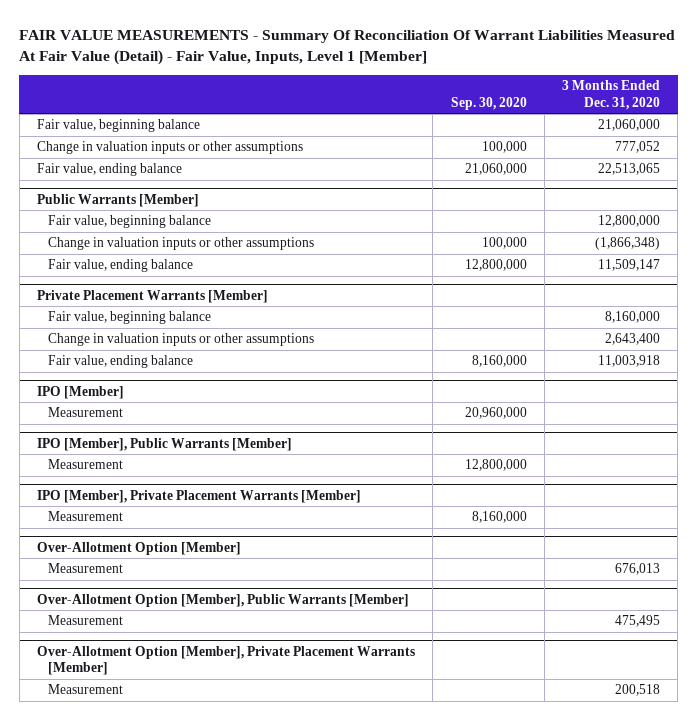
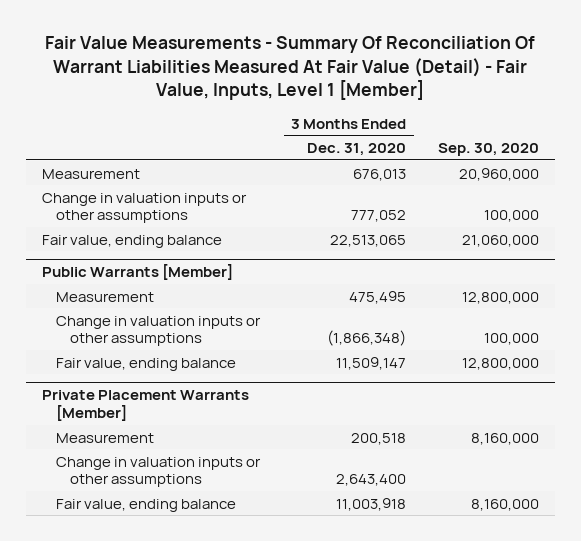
[19,30,676,66] FAIR VALUE MEASUREMENTS - Summary Of Reconciliation Of Warrant Liabilities Measured At Fair Value (Detail) - Fair Value, Inputs, Level 1 [Member] -> [45,36,536,101] Fair Value Measurements - Summary Of Reconciliation Of Warrant Liabilities Measured At Fair Value (Detail) - Fair Value, Inputs, Level 1 [Member]
[37,119,201,133] Fair value, beginning balance -> none
none -> [41,168,140,179] Measurement
[47,215,211,229] Fair value, beginning balance -> none
none -> [55,291,154,302] Measurement
[47,311,211,325] Fair value, beginning balance -> none
none -> [55,432,154,443] Measurement
[37,385,125,399] IPO [Member] -> none
[47,407,123,418] Measurement -> none
[37,437,293,451] IPO [Member], Public Warrants [Member] -> none
[47,459,123,470] Measurement -> none
[37,489,362,503] IPO [Member], Private Placement Warrants [Member] -> none
[47,511,123,522] Measurement -> none
[37,541,242,555] Over-Allotment Option [Member] -> none
[47,563,123,574] Measurement -> none
[37,593,410,607] Over-Allotment Option [Member], Public Warrants [Member] -> none
[47,615,123,626] Measurement -> none
[37,645,416,675] Over-Allotment Option [Member], Private Placement Warrants [Member] -> none
[47,684,123,695] Measurement -> none

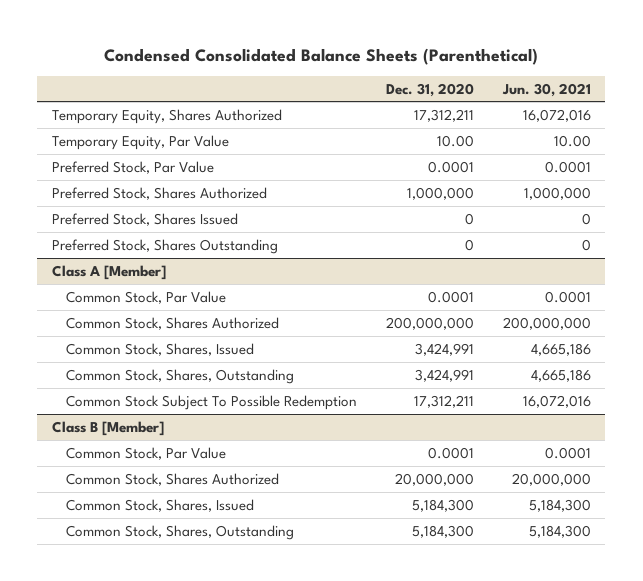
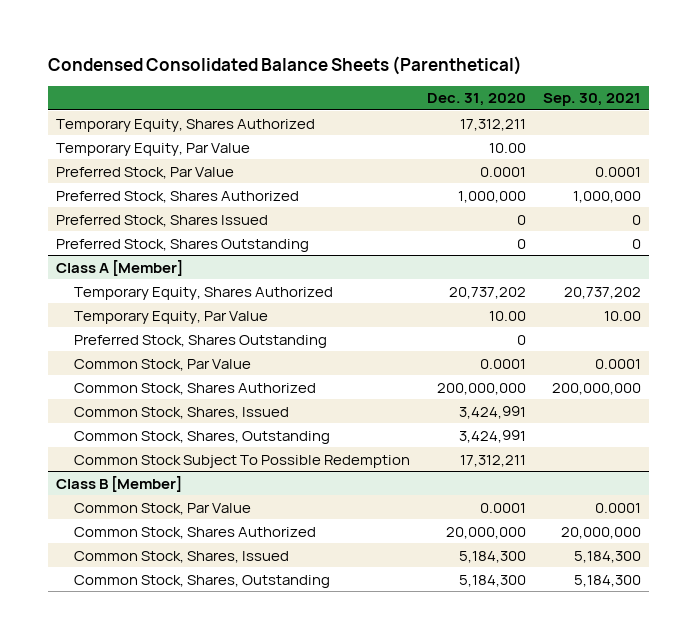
[501,82,591,97] Jun. 30, 2021 -> none
none -> [542,93,641,107] Sep. 30, 2021
none -> [74,286,334,300] Temporary Equity, Shares Authorized
none -> [74,310,269,324] Temporary Equity, Par Value
none -> [74,334,328,348] Preferred Stock, Shares Outstanding

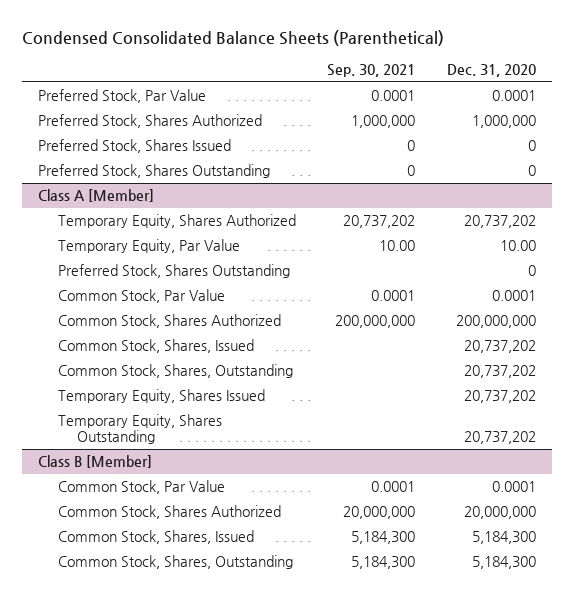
[56,118,316,132] Temporary Equity, Shares Authorized -> none
[56,142,251,156] Temporary Equity, Par Value -> none
[74,454,411,468] Common Stock Subject To Possible Redemption -> none
[458,405,526,419] 3,424,991 -> [463,340,536,354] 20,737,202
[458,429,526,443] 3,424,991 -> [463,365,536,379] 20,737,202
none -> [57,389,265,404] Temporary Equity, Shares Issued
none -> [57,414,222,444] Temporary Equity, Shares Outstanding

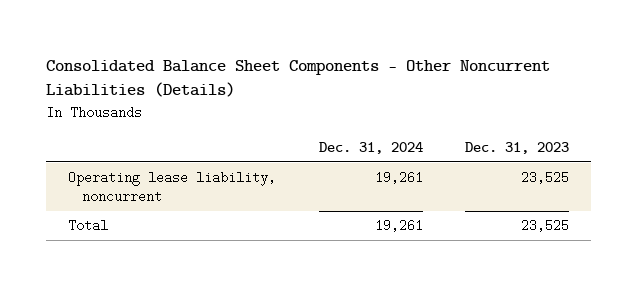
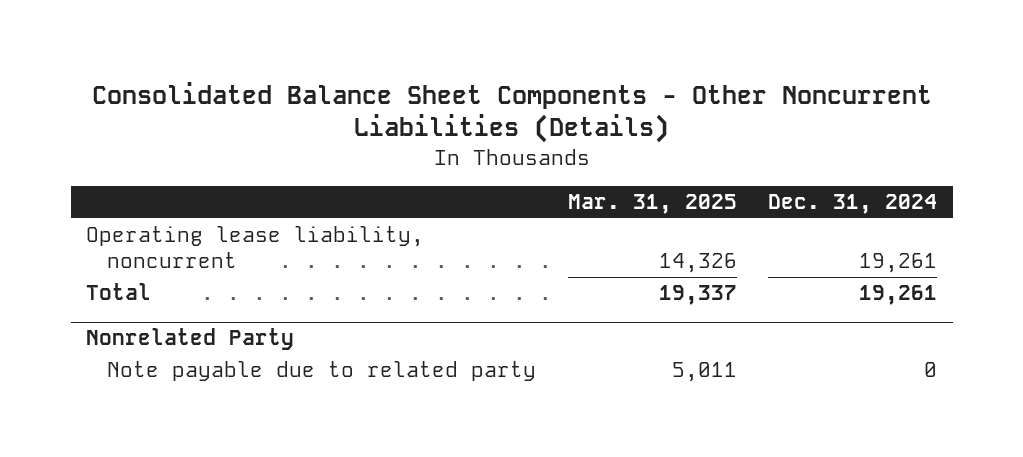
[465,141,570,154] Dec. 31, 2023 -> none
none -> [567,194,737,215] Mar. 31, 2025
none -> [86,328,295,351] Nonrelated Party
none -> [107,361,537,382] Note payable due to related party

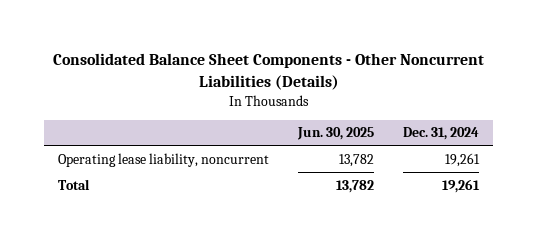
[567,194,737,215] Mar. 31, 2025 -> none
none -> [297,127,375,141] Jun. 30, 2025
[86,328,295,351] Nonrelated Party -> none
[107,361,537,382] Note payable due to related party -> none

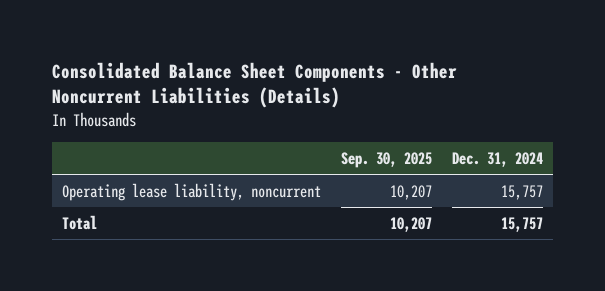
[297,127,375,141] Jun. 30, 2025 -> none
none -> [340,151,432,168] Sep. 30, 2025
[444,152,480,167] 19,261 -> [500,184,543,200] 15,757
[441,178,480,193] 19,261 -> [500,216,543,232] 15,757

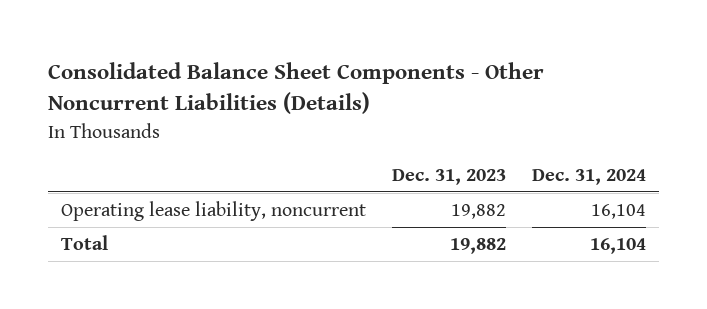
[340,151,432,168] Sep. 30, 2025 -> none
none -> [392,169,507,186] Dec. 31, 2023
[500,184,543,200] 15,757 -> [591,204,647,220] 16,104
[500,216,543,232] 15,757 -> [590,238,647,255] 16,104

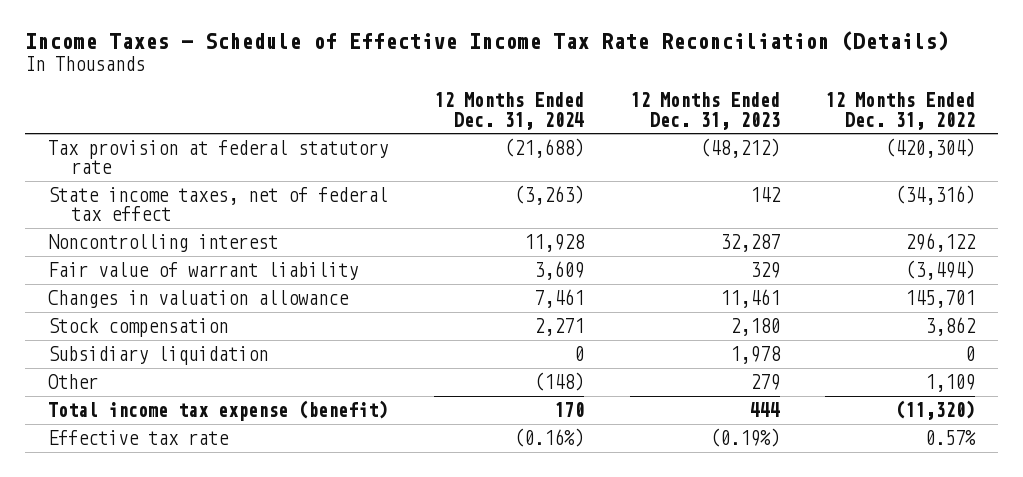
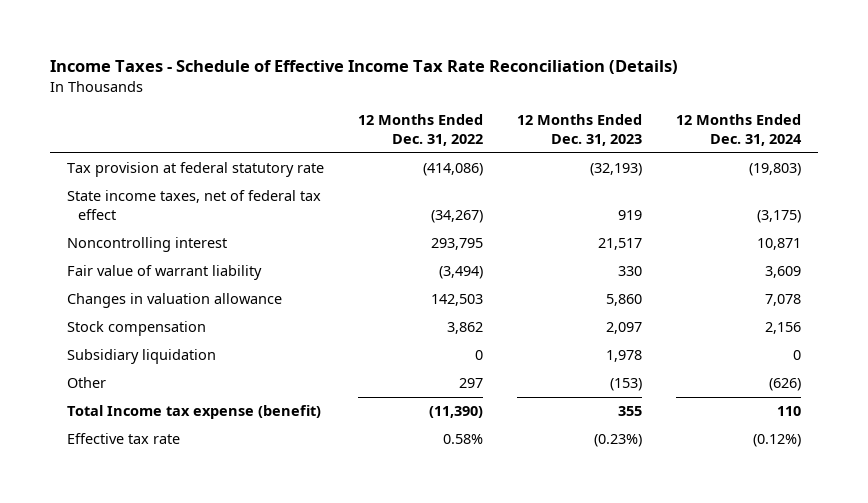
[503,138,584,159] (21,688) -> [748,163,801,177] (19,803)
[699,138,780,159] (48,212) -> [589,163,642,177] (32,193)
[885,138,976,159] (420,304) -> [422,163,483,177] (414,086)
[513,185,584,206] (3,263) -> [756,209,801,223] (3,175)
[749,187,781,203] 142 -> [617,209,642,220] 919
[895,185,976,206] (34,316) -> [430,209,483,223] (34,267)
[523,234,585,253] 11,928 -> [756,238,801,251] 10,871
[719,234,780,253] 32,287 -> [597,238,642,251] 21,517
[905,233,977,253] 296,122 -> [430,238,483,251] 293,795
[749,262,780,279] 329 -> [617,266,642,277] 330
[533,289,584,309] 7,461 -> [764,294,801,307] 7,078
[719,289,780,309] 11,461 -> [605,294,642,307] 5,860
[905,290,976,309] 145,701 -> [430,294,483,307] 142,503
[533,318,584,337] 2,271 -> [764,322,801,335] 2,156
[729,318,780,337] 2,180 -> [605,322,642,335] 2,097
[533,372,584,392] (148) -> [768,378,801,392] (626)
[749,374,780,391] 279 -> [609,378,642,392] (153)
[925,374,976,393] 1,109 -> [458,378,483,389] 297
[47,400,388,422] Total income tax expense (benefit) -> [66,405,321,420] Total Income tax expense (benefit)
[553,402,584,418] 170 -> [776,406,801,417] 110
[749,402,780,418] 444 -> [617,406,642,417] 355
[895,400,976,421] (11,320) -> [428,406,483,419] (11,390)
[513,428,584,448] (0.16%) -> [752,434,801,448] (0.12%)
[709,428,780,448] (0.19%) -> [593,434,642,448] (0.23%)
[925,430,977,446] 0.57% -> [442,434,483,445] 0.58%

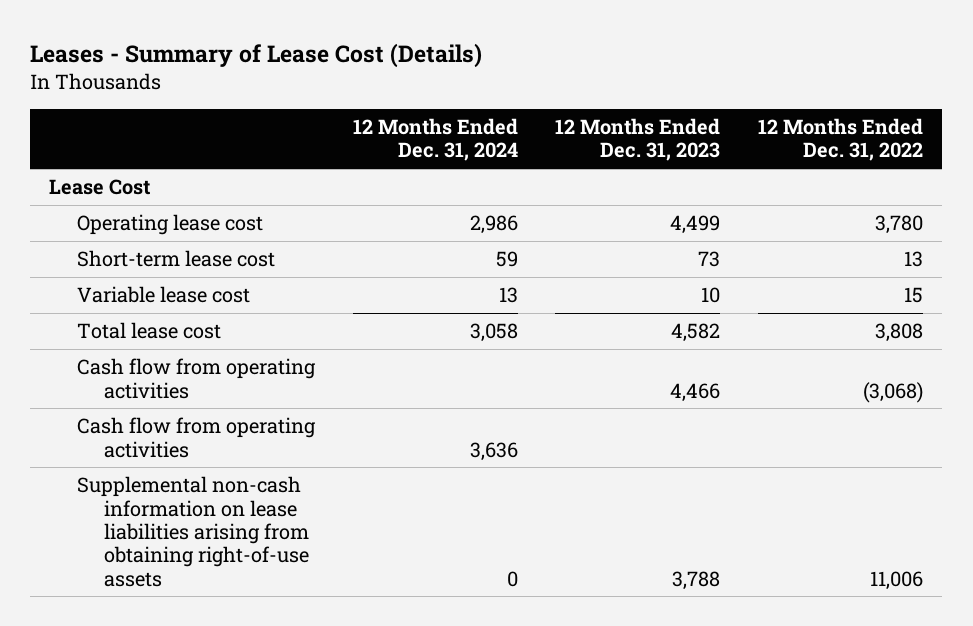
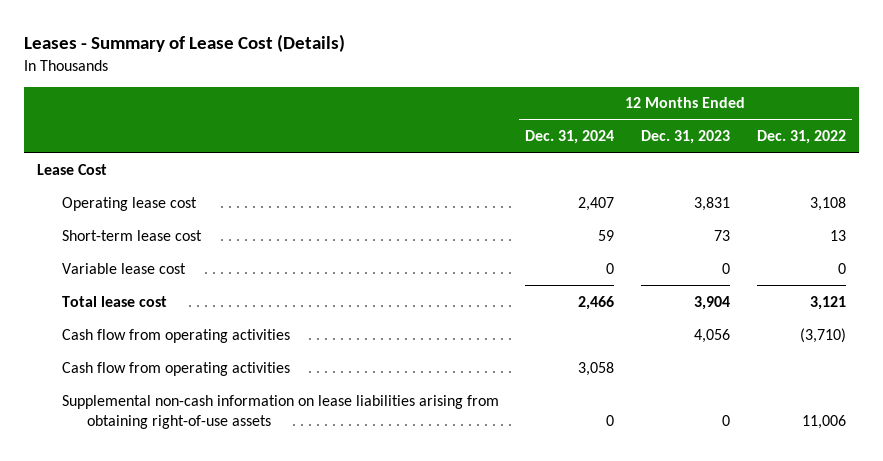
[469,215,518,235] 2,986 -> [578,196,615,211] 2,407
[670,215,721,235] 4,499 -> [693,196,730,211] 3,831
[875,215,924,235] 3,780 -> [809,196,846,211] 3,108
[498,287,518,304] 13 -> [606,262,615,274] 0
[701,287,721,304] 10 -> [721,262,730,274] 0
[904,287,924,304] 15 -> [837,262,846,274] 0
[469,323,518,343] 3,058 -> [578,295,615,310] 2,466
[671,323,721,343] 4,582 -> [693,295,730,310] 3,904
[875,323,924,343] 3,808 -> [809,295,846,310] 3,121
[670,382,721,402] 4,466 -> [693,328,730,343] 4,056
[863,381,924,403] (3,068) -> [799,327,846,343] (3,710)
[469,441,518,461] 3,636 -> [578,361,615,376] 3,058
[672,570,721,590] 3,788 -> [721,415,730,427] 0

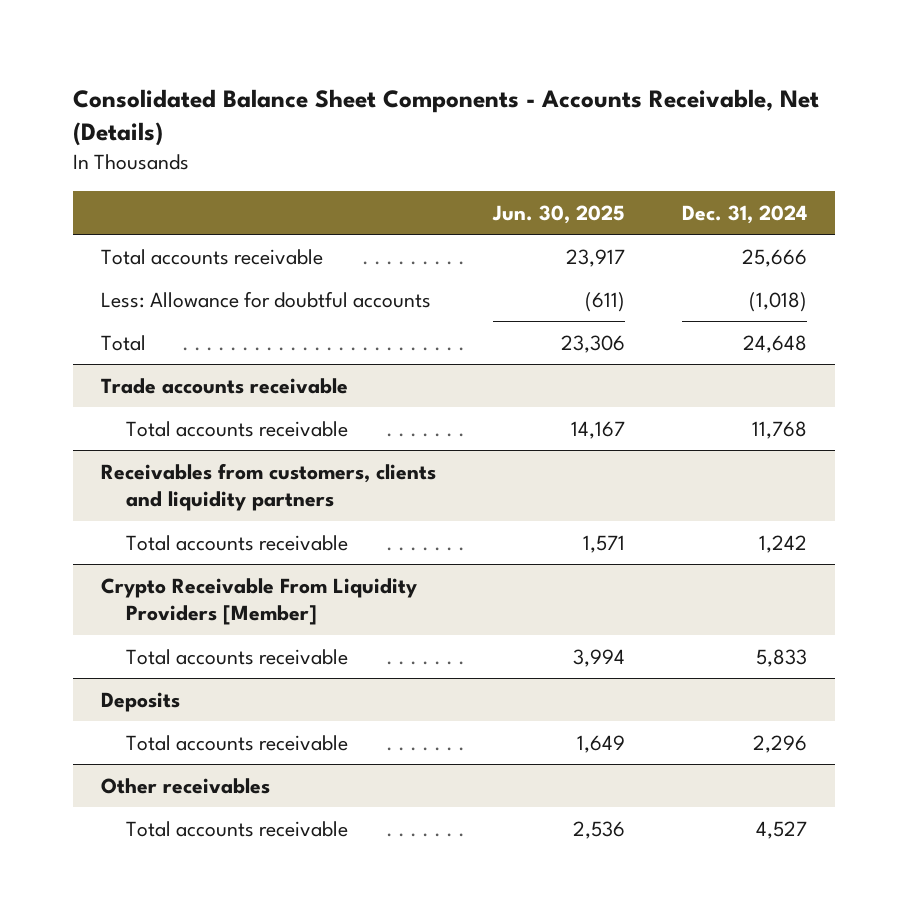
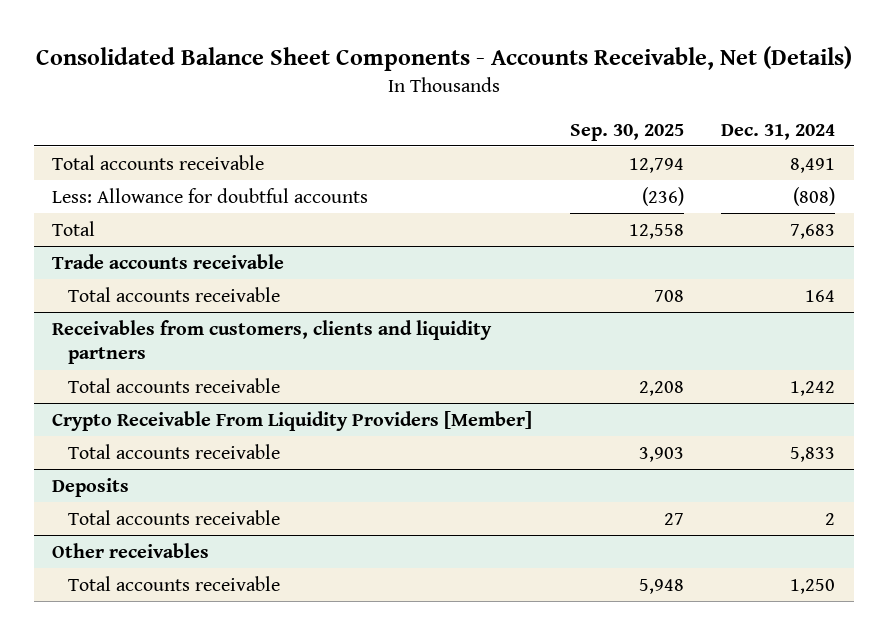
[492,204,626,224] Jun. 30, 2025 -> none
none -> [569,123,684,141] Sep. 30, 2025
[741,248,807,267] 25,666 -> [790,157,836,173] 8,491
[748,291,807,312] (1,018) -> [793,186,836,206] (808)
[742,334,807,353] 24,648 -> [790,223,836,239] 7,683
[751,420,807,439] 11,768 -> [805,289,836,302] 164
[752,734,807,753] 2,296 -> [825,512,836,525] 2
[755,820,807,839] 4,527 -> [790,578,836,594] 1,250

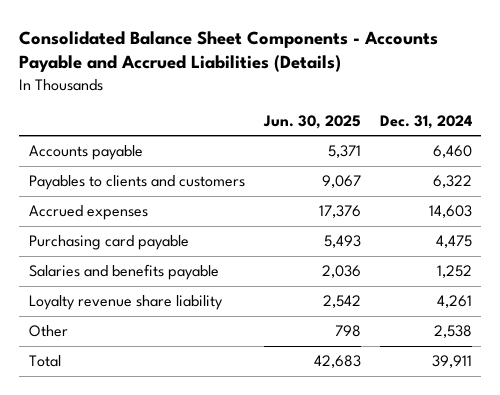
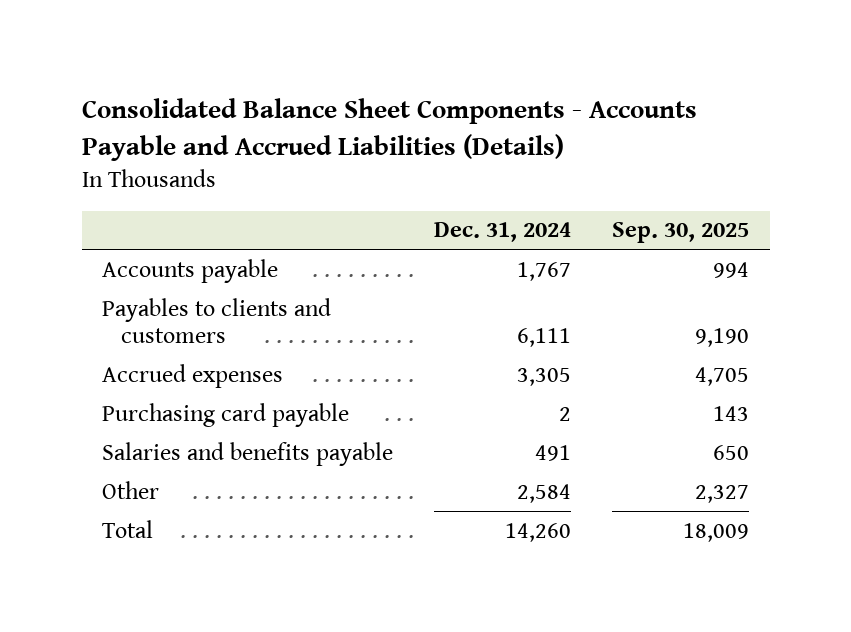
[262,114,361,129] Jun. 30, 2025 -> none
none -> [612,222,750,244] Sep. 30, 2025
[28,295,223,311] Loyalty revenue share liability -> none
[432,145,472,159] 6,460 -> [517,261,572,281] 1,767
[432,175,472,189] 6,322 -> [517,328,572,348] 6,111
[428,205,472,219] 14,603 -> [517,367,572,386] 3,305
[435,235,472,249] 4,475 -> [559,406,572,421] 2
[436,265,472,279] 1,252 -> [535,444,572,461] 491
[433,325,472,339] 2,538 -> [517,483,572,503] 2,584
[431,355,472,369] 39,911 -> [505,522,572,542] 14,260

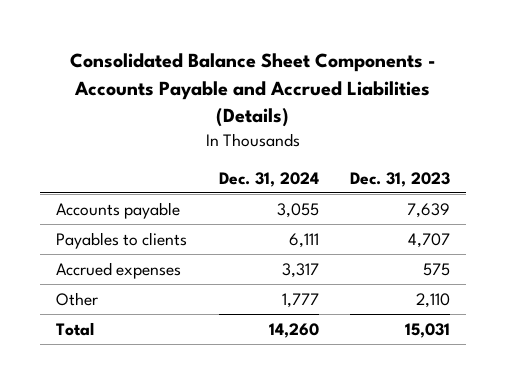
[612,222,750,244] Sep. 30, 2025 -> none
none -> [350,171,451,187] Dec. 31, 2023
[102,402,350,427] Purchasing card payable -> none
[102,441,394,466] Salaries and benefits payable -> none
[517,261,572,281] 1,767 -> [276,202,319,218] 3,055
[102,297,332,344] Payables to clients and customers -> [55,231,187,249] Payables to clients
[517,367,572,386] 3,305 -> [281,262,319,278] 3,317
[517,483,572,503] 2,584 -> [281,292,319,308] 1,777

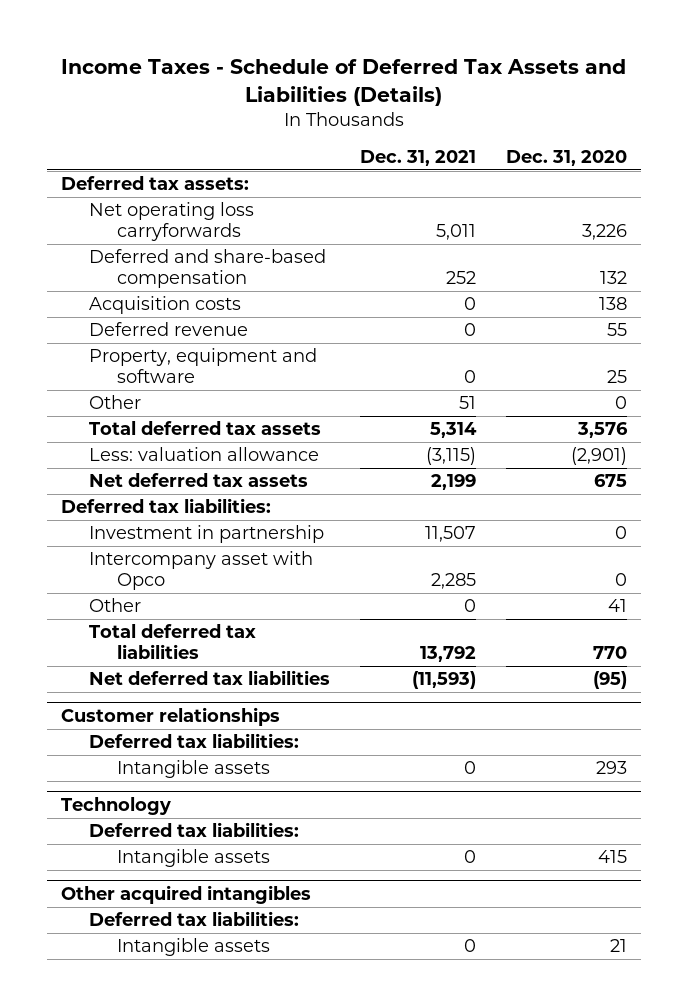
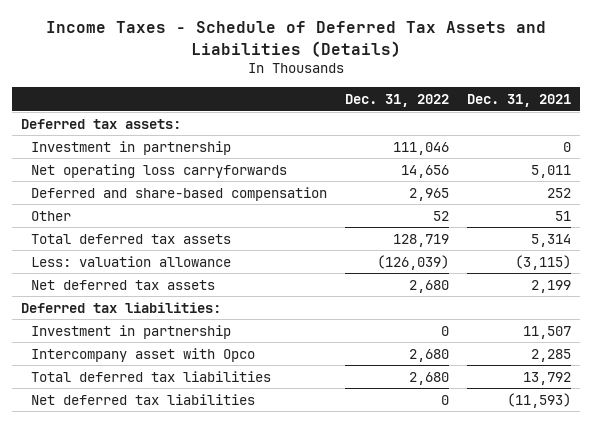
[505,150,627,167] Dec. 31, 2020 -> none
none -> [344,93,449,107] Dec. 31, 2022
none -> [30,140,231,155] Investment in partnership
[89,296,242,315] Acquisition costs -> none
[89,322,249,337] Deferred revenue -> none
[89,348,318,384] Property, equipment and software -> none
[89,598,142,613] Other -> none
[61,706,281,726] Customer relationships -> none
[89,733,300,749] Deferred tax liabilities: -> none
[117,760,271,779] Intangible assets -> none
[61,796,172,815] Technology -> none
[89,822,300,838] Deferred tax liabilities: -> none
[117,849,271,868] Intangible assets -> none
[61,884,312,904] Other acquired intangibles -> none
[89,911,300,927] Deferred tax liabilities: -> none
[117,938,271,957] Intangible assets -> none

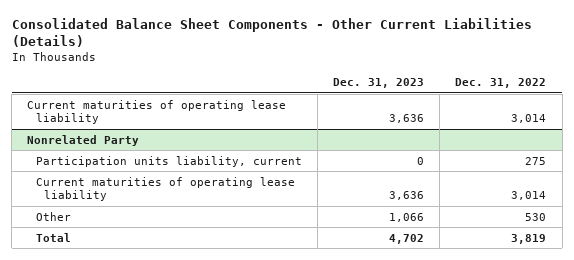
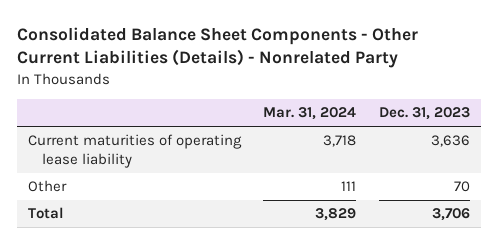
[11,17,532,47] Consolidated Balance Sheet Components - Other Current Liabilities (Details) -> [16,27,418,69] Consolidated Balance Sheet Components - Other Current Liabilities (Details) - Nonrelated Party
[455,78,547,89] Dec. 31, 2022 -> none
none -> [263,107,357,121] Mar. 31, 2024
[27,134,140,146] Nonrelated Party -> none
[35,155,302,167] Participation units liability, current -> none
[35,176,295,202] Current maturities of operating lease liability -> none
[389,212,425,222] 1,066 -> [453,181,470,193] 70
[389,233,425,244] 4,702 -> [431,208,470,222] 3,706

